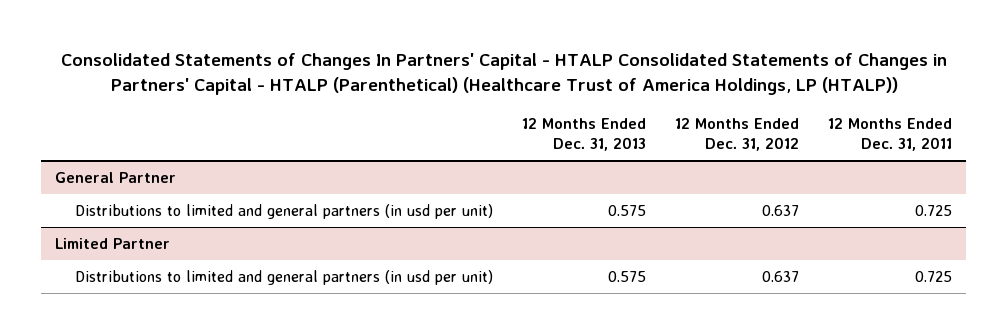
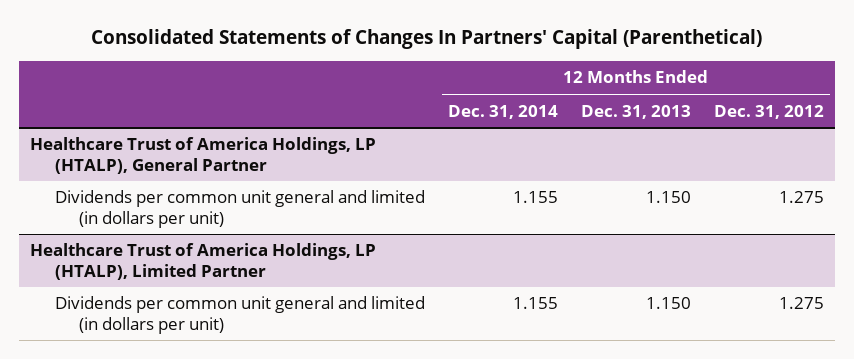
[60,53,947,96] Consolidated Statements of Changes In Partners' Capital - HTALP Consolidated Statements of Changes in Partners' Capital - HTALP (Parenthetical) (Healthcare Trust of America Holdings, LP (HTALP)) -> [91,29,763,50] Consolidated Statements of Changes In Partners' Capital (Parenthetical)
[827,118,952,152] 12 Months Ended Dec. 31, 2011 -> none
none -> [447,104,558,119] Dec. 31, 2014
[55,171,177,183] General Partner -> none
[55,237,171,249] Limited Partner -> none
none -> [30,137,377,174] Healthcare Trust of America Holdings, LP (HTALP), General Partner
[74,203,493,219] Distributions to limited and general partners (in usd per unit) -> [54,190,425,228] Dividends per common unit general and limited (in dollars per unit)
[607,204,646,216] 0.575 -> [645,191,691,204] 1.150
[761,204,799,216] 0.637 -> [778,191,824,204] 1.275
none -> [30,243,377,280] Healthcare Trust of America Holdings, LP (HTALP), Limited Partner
[74,269,493,285] Distributions to limited and general partners (in usd per unit) -> [54,296,425,334] Dividends per common unit general and limited (in dollars per unit)
[607,270,646,282] 0.575 -> [645,297,691,310] 1.150
[761,270,799,282] 0.637 -> [778,297,824,310] 1.275

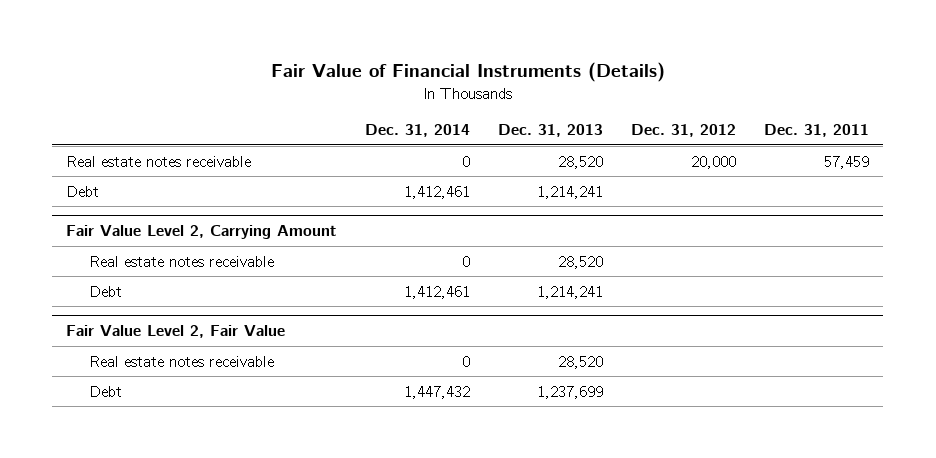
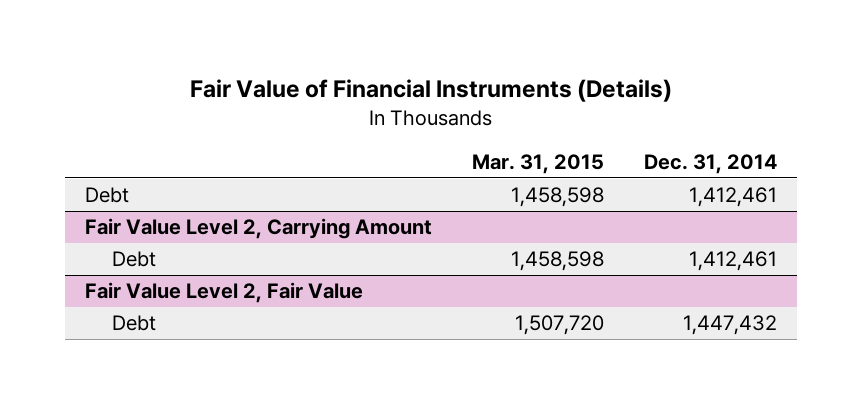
[497,124,603,138] Dec. 31, 2013 -> none
[631,124,737,138] Dec. 31, 2012 -> none
[764,124,870,138] Dec. 31, 2011 -> none
none -> [472,153,605,174] Mar. 31, 2015
[66,155,252,167] Real estate notes receivable -> none
[89,255,275,267] Real estate notes receivable -> none
[89,355,275,367] Real estate notes receivable -> none

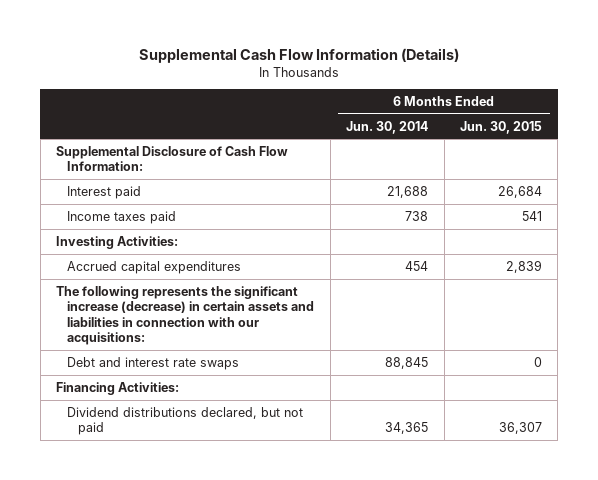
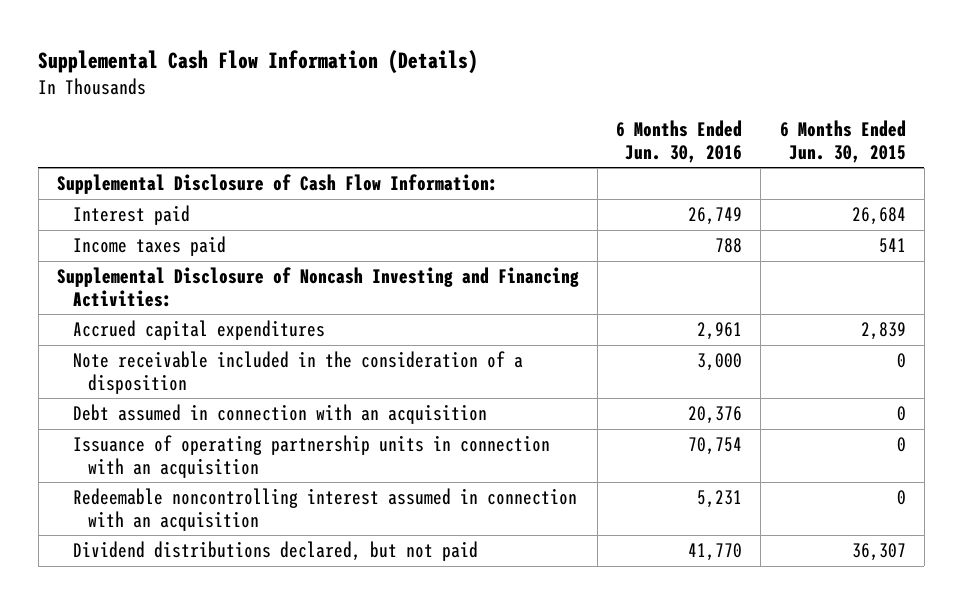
[346,120,429,134] Jun. 30, 2014 -> none
none -> [616,119,743,163] 6 Months Ended Jun. 30, 2016
[56,235,179,249] Investing Activities: -> none
none -> [57,267,580,307] Supplemental Disclosure of Noncash Investing and Financing Activities:
[56,285,315,346] The following represents the significant increase (decrease) in certain assets and liabilities in connection with our acquisitions: -> none
[56,381,180,395] Financing Activities: -> none
none -> [72,351,523,394] Note receivable included in the consideration of a disposition
[67,356,240,370] Debt and interest rate swaps -> [72,404,487,425] Debt assumed in connection with an acquisition
none -> [72,435,550,478] Issuance of operating partnership units in connection with an acquisition
none -> [72,488,577,531] Redeemable noncontrolling interest assumed in connection with an acquisition

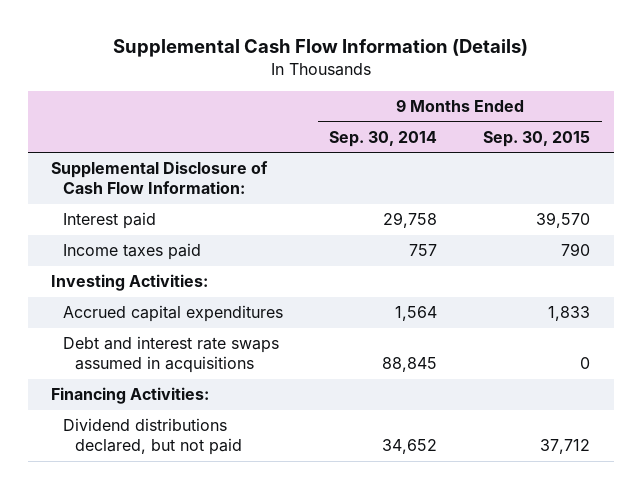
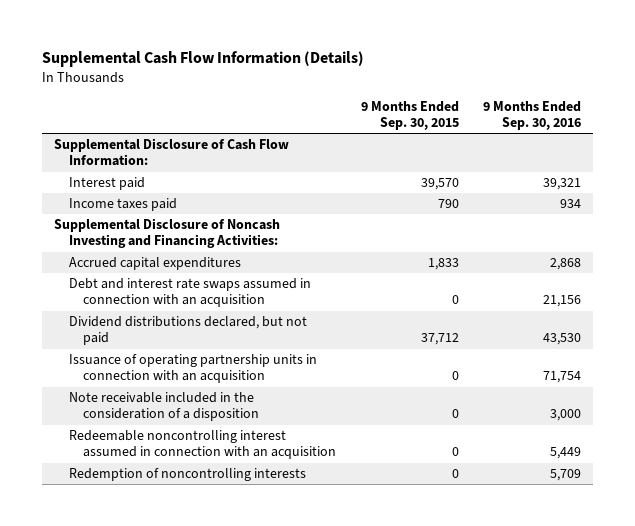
[329,130,438,147] Sep. 30, 2014 -> none
none -> [482,100,581,131] 9 Months Ended Sep. 30, 2016
[51,274,209,292] Investing Activities: -> none
none -> [53,218,280,249] Supplemental Disclosure of Noncash Investing and Financing Activities:
[51,387,210,405] Financing Activities: -> none
[63,336,280,374] Debt and interest rate swaps assumed in acquisitions -> [68,278,311,308] Debt and interest rate swaps assumed in connection with an acquisition
none -> [68,354,317,384] Issuance of operating partnership units in connection with an acquisition
none -> [68,392,260,422] Note receivable included in the consideration of a disposition
none -> [68,430,337,460] Redeemable noncontrolling interest assumed in connection with an acquisition
none -> [68,468,306,482] Redemption of noncontrolling interests

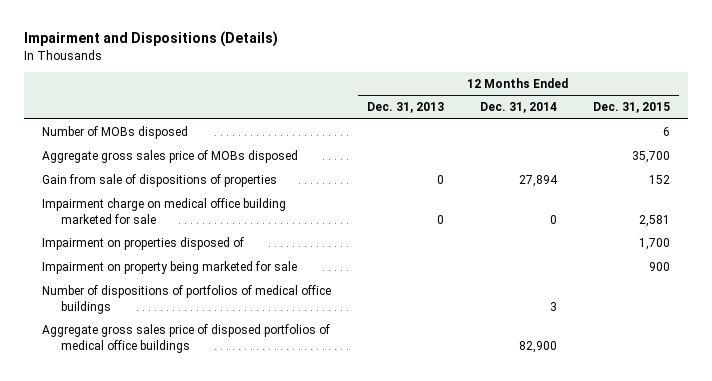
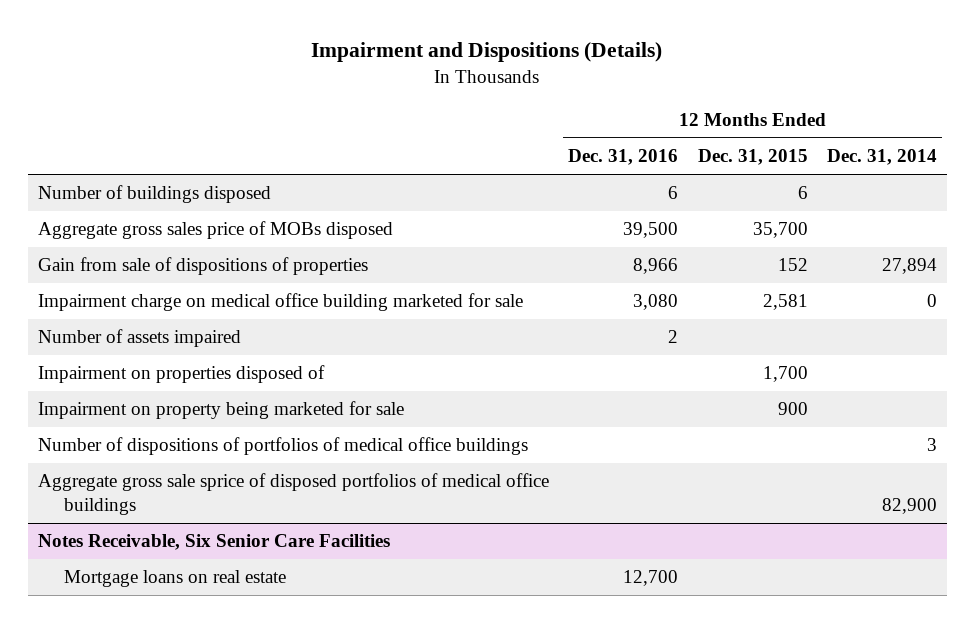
[367,102,445,114] Dec. 31, 2013 -> none
none -> [568,149,679,166] Dec. 31, 2016
[42,126,189,140] Number of MOBs disposed -> [37,185,271,204] Number of buildings disposed
none -> [37,329,241,348] Number of assets impaired
[42,324,331,353] Aggregate gross sales price of disposed portfolios of medical office buildings -> [37,473,549,516] Aggregate gross sale sprice of disposed portfolios of medical office buildings
none -> [37,534,390,551] Notes Receivable, Six Senior Care Facilities
none -> [64,570,287,588] Mortgage loans on real estate

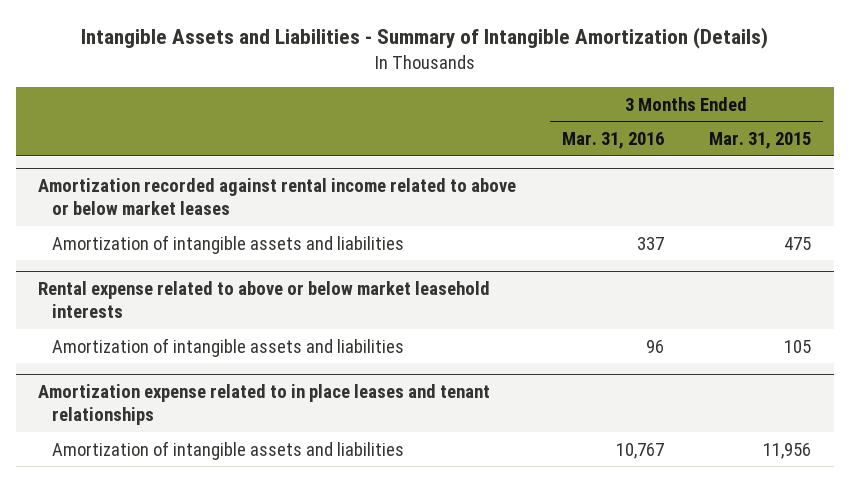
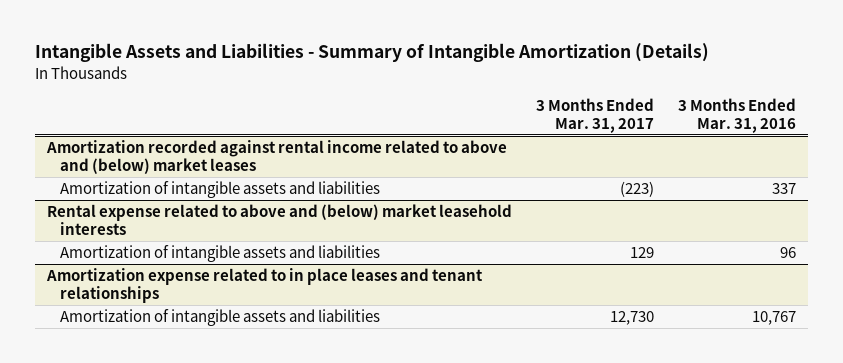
[709,132,812,150] Mar. 31, 2015 -> none
none -> [535,97,654,133] 3 Months Ended Mar. 31, 2017
[38,178,517,216] Amortization recorded against rental income related to above or below market leases -> [45,139,507,175] Amortization recorded against rental income related to above and (below) market leases
[38,281,491,319] Rental expense related to above or below market leasehold interests -> [46,203,512,236] Rental expense related to above and (below) market leasehold interests

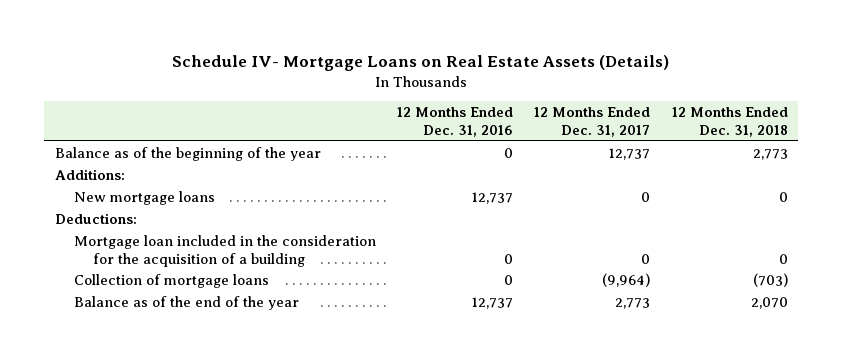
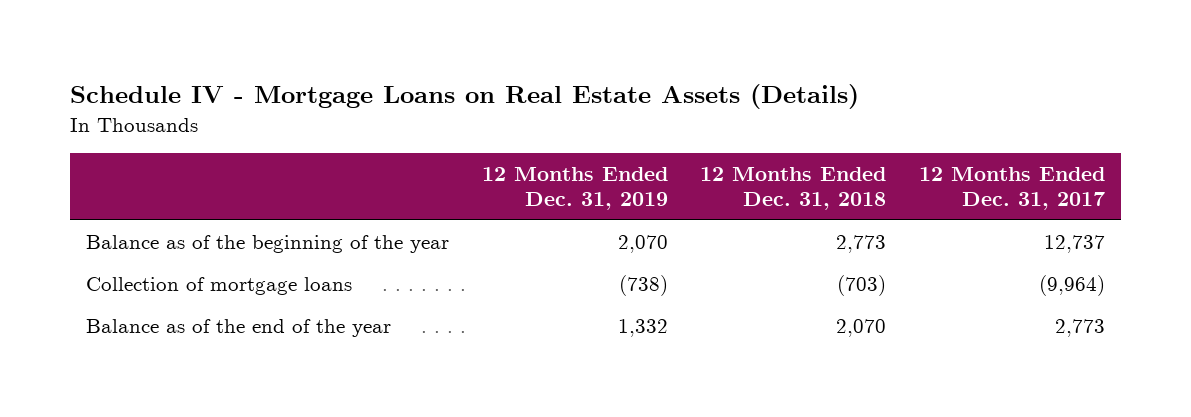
[172,54,670,71] Schedule IV- Mortgage Loans on Real Estate Assets (Details) -> [70,84,860,110] Schedule IV - Mortgage Loans on Real Estate Assets (Details)
[396,107,513,137] 12 Months Ended Dec. 31, 2016 -> none
none -> [481,166,668,210] 12 Months Ended Dec. 31, 2019
[54,168,125,180] Additions: -> none
[73,190,215,205] New mortgage loans -> none
[54,212,137,224] Deductions: -> none
[73,234,376,267] Mortgage loan included in the consideration for the acquisition of a building -> none

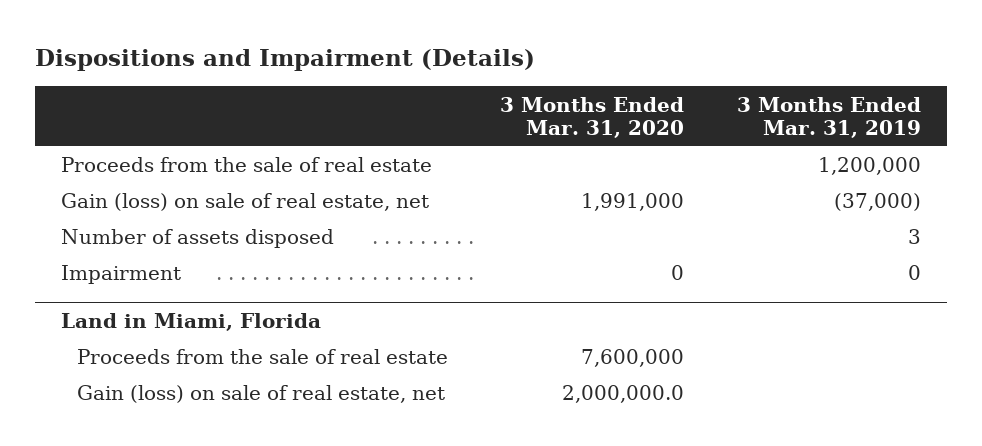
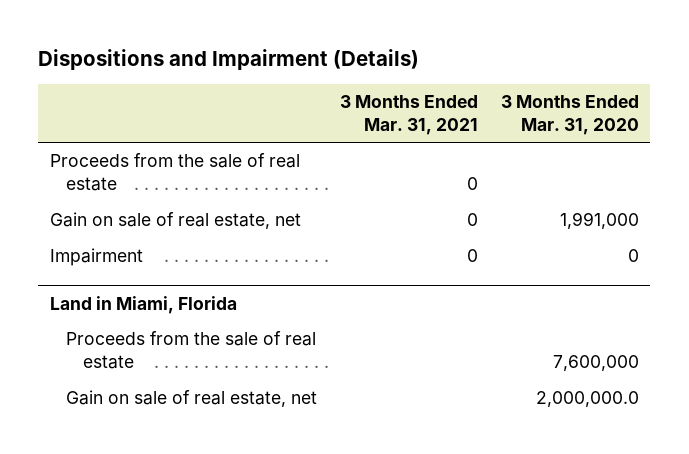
[736,96,921,139] 3 Months Ended Mar. 31, 2019 -> none
none -> [340,94,479,135] 3 Months Ended Mar. 31, 2021
[61,229,335,249] Number of assets disposed -> none
[61,193,430,212] Gain (loss) on sale of real estate, net -> [49,212,301,230] Gain on sale of real estate, net
[77,385,446,404] Gain (loss) on sale of real estate, net -> [66,390,318,408] Gain on sale of real estate, net

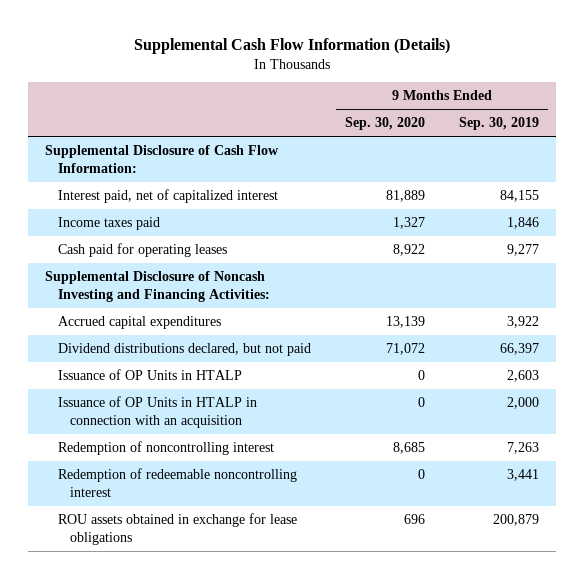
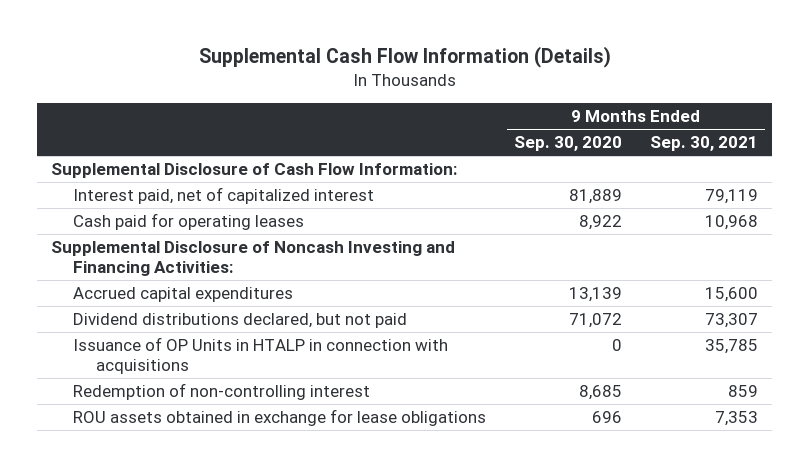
[459,117,540,131] Sep. 30, 2019 -> none
none -> [650,136,759,152] Sep. 30, 2021
[57,216,160,230] Income taxes paid -> none
[57,368,242,380] Issuance of OP Units in HTALP -> none
[57,467,297,497] Redemption of redeemable noncontrolling interest -> none
[57,395,257,428] Issuance of OP Units in HTALP in connection with an acquisition -> [73,337,449,374] Issuance of OP Units in HTALP in connection with acquisitions
[57,440,274,455] Redemption of noncontrolling interest -> [73,383,371,401] Redemption of non-controlling interest

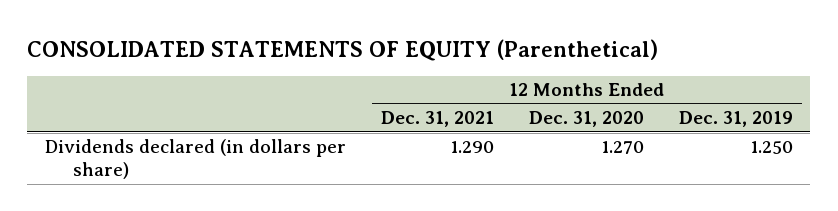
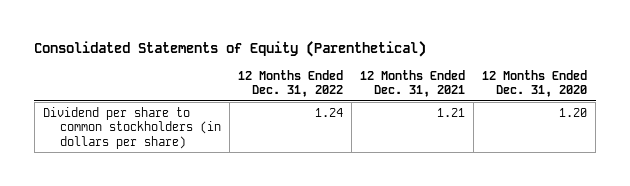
[27,38,659,61] CONSOLIDATED STATEMENTS OF EQUITY (Parenthetical) -> [34,40,427,57] Consolidated Statements of Equity (Parenthetical)
[678,111,793,128] Dec. 31, 2019 -> none
none -> [238,69,344,98] 12 Months Ended Dec. 31, 2022
[44,139,346,180] Dividends declared (in dollars per share) -> [42,106,222,150] Dividend per share to common stockholders (in dollars per share)
[449,141,494,154] 1.290 -> [437,107,466,117] 1.21
[600,141,644,155] 1.270 -> [559,107,588,117] 1.20

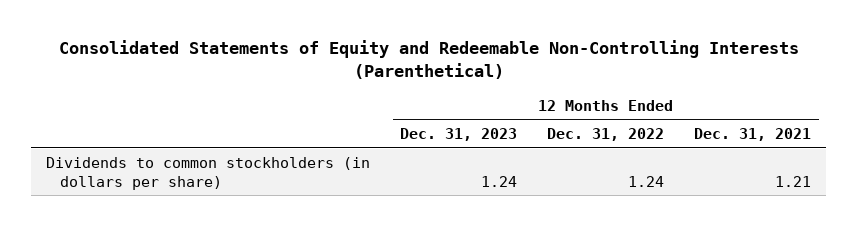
[34,40,427,57] Consolidated Statements of Equity (Parenthetical) -> [58,39,799,79] Consolidated Statements of Equity and Redeemable Non-Controlling Interests (Parenthetical)
[482,69,588,98] 12 Months Ended Dec. 31, 2020 -> none
none -> [400,128,518,142] Dec. 31, 2023
[42,106,222,150] Dividend per share to common stockholders (in dollars per share) -> [46,157,371,190] Dividends to common stockholders (in dollars per share)

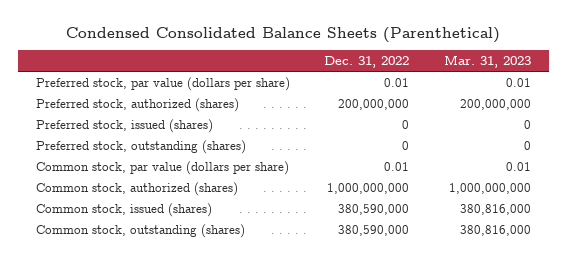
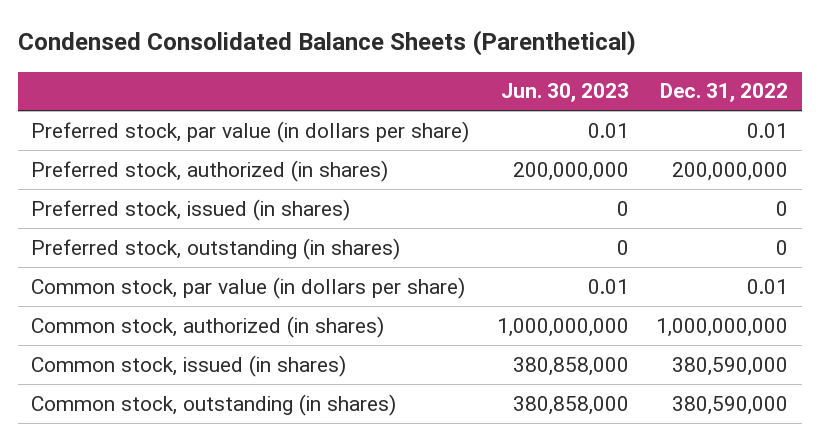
[444,55,532,69] Mar. 31, 2023 -> none
none -> [500,83,629,103] Jun. 30, 2023
[35,76,290,91] Preferred stock, par value (dollars per share) -> [31,120,470,143] Preferred stock, par value (in dollars per share)
[35,97,239,112] Preferred stock, authorized (shares) -> [31,159,389,182] Preferred stock, authorized (in shares)
[35,118,213,133] Preferred stock, issued (shares) -> [31,198,351,221] Preferred stock, issued (in shares)
[35,139,246,154] Preferred stock, outstanding (shares) -> [31,237,401,260] Preferred stock, outstanding (in shares)
[35,160,289,175] Common stock, par value (dollars per share) -> [31,276,466,299] Common stock, par value (in dollars per share)
[35,181,238,196] Common stock, authorized (shares) -> [31,315,385,338] Common stock, authorized (in shares)
[35,202,212,217] Common stock, issued (shares) -> [31,354,347,377] Common stock, issued (in shares)
[35,223,245,238] Common stock, outstanding (shares) -> [31,393,397,416] Common stock, outstanding (in shares)

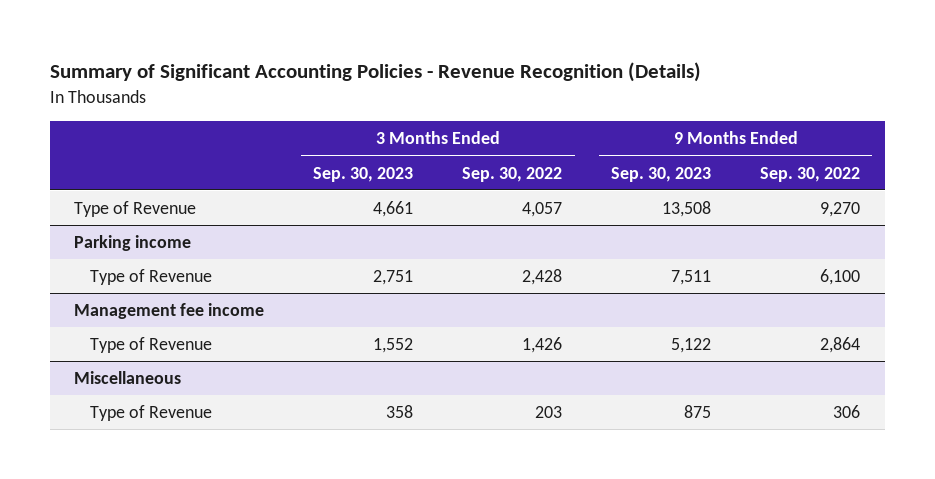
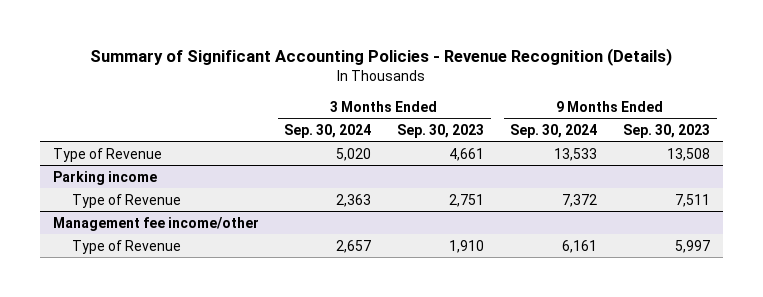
[462,166,563,182] Sep. 30, 2022 -> none
[760,166,861,182] Sep. 30, 2022 -> none
none -> [284,123,372,138] Sep. 30, 2024
none -> [510,123,598,138] Sep. 30, 2024
[74,371,182,385] Miscellaneous -> none
[89,405,212,422] Type of Revenue -> none
[74,303,265,320] Management fee income -> [52,216,259,231] Management fee income/other
[373,338,414,354] 1,552 -> [449,239,485,253] 1,910
[671,338,712,354] 5,122 -> [675,239,711,253] 5,997

